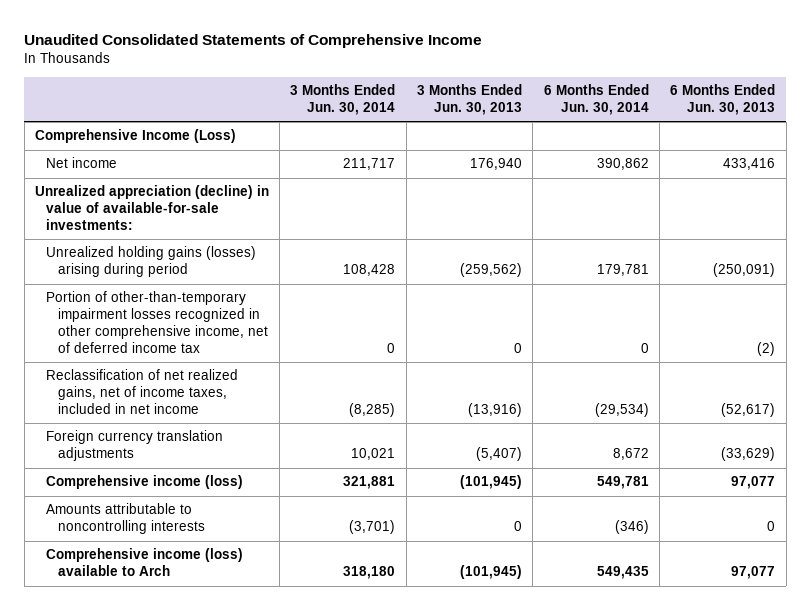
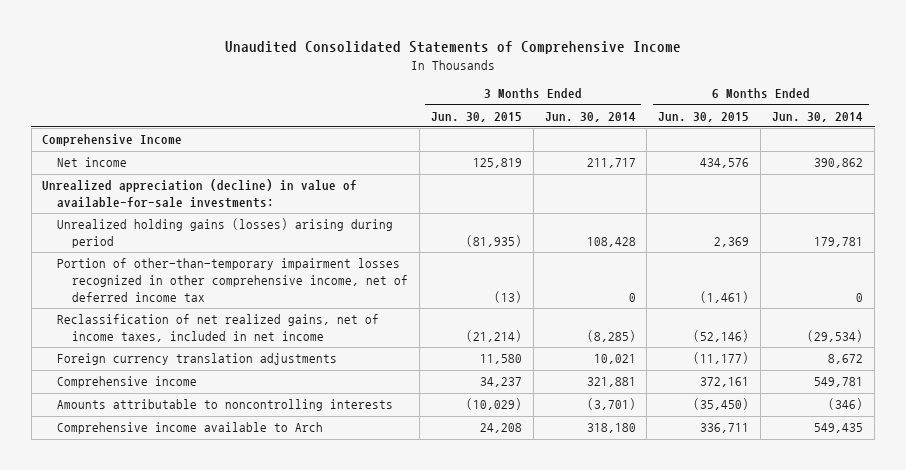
[417,83,523,115] 3 Months Ended Jun. 30, 2013 -> none
[670,83,776,115] 6 Months Ended Jun. 30, 2013 -> none
none -> [430,111,522,122] Jun. 30, 2015
none -> [658,111,750,122] Jun. 30, 2015
[34,129,236,144] Comprehensive Income (Loss) -> [42,134,183,147] Comprehensive Income
[46,475,244,490] Comprehensive income (loss) -> [57,376,198,389] Comprehensive income
[46,548,244,577] Comprehensive income (loss) available to Arch -> [57,422,324,435] Comprehensive income available to Arch

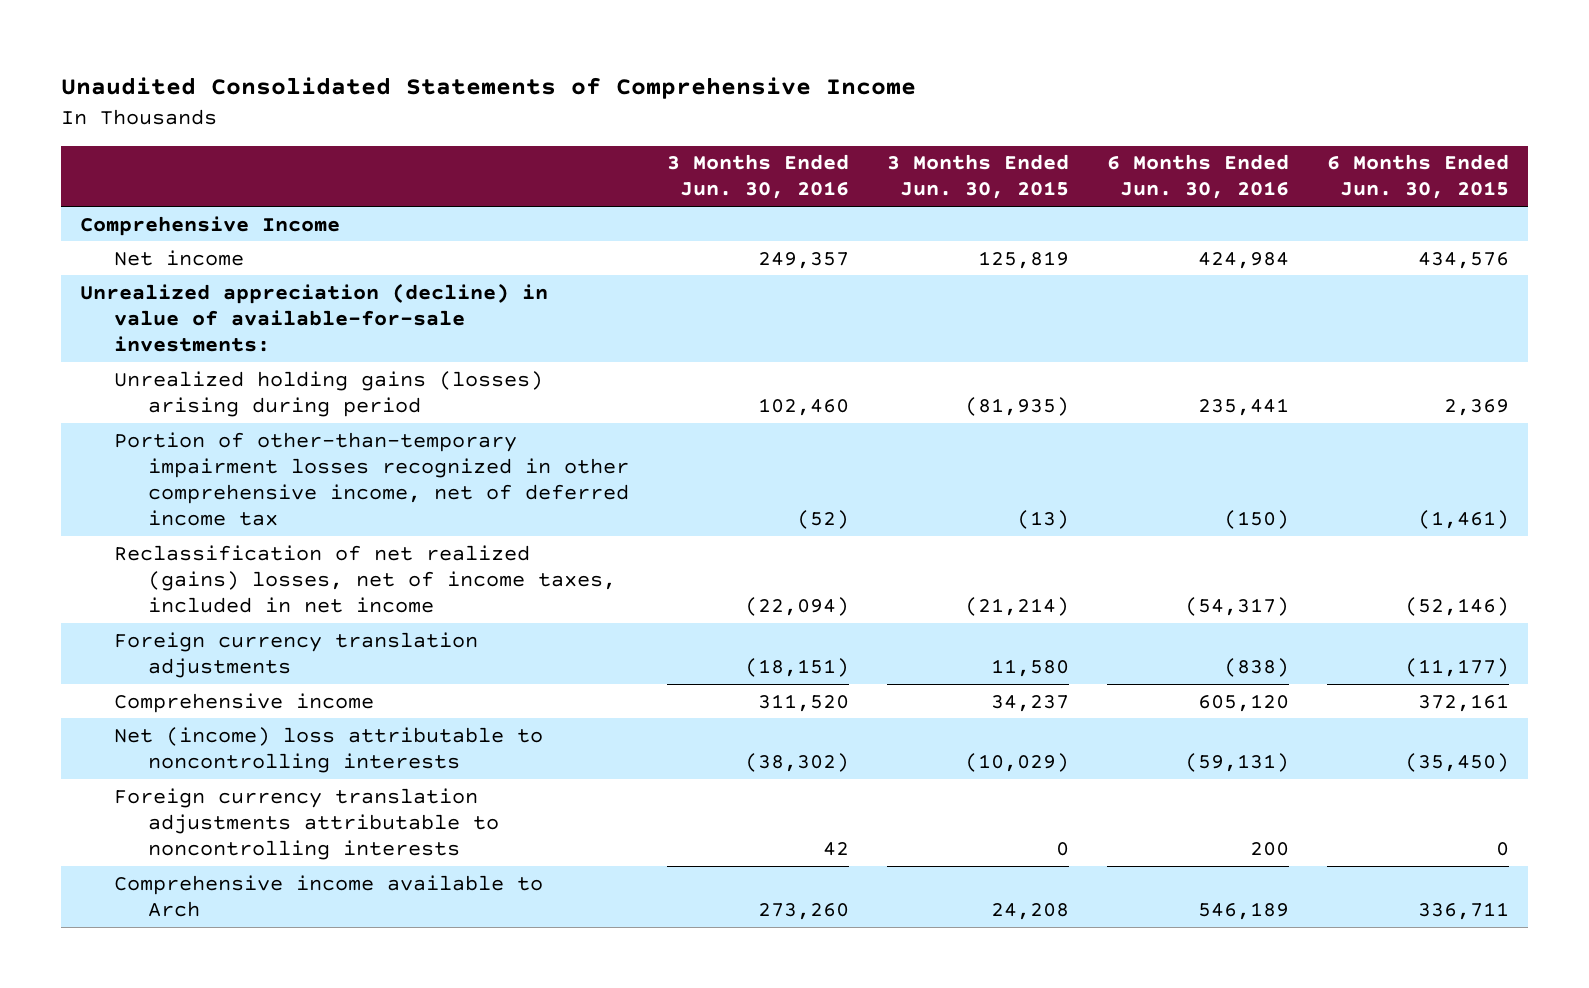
[544,111,636,122] Jun. 30, 2014 -> none
[772,111,864,122] Jun. 30, 2014 -> none
none -> [667,154,850,200] 3 Months Ended Jun. 30, 2016
none -> [1107,154,1290,200] 6 Months Ended Jun. 30, 2016
[57,314,380,343] Reclassification of net realized gains, net of income taxes, included in net income -> [113,544,617,613] Reclassification of net realized (gains) losses, net of income taxes, included in net income
[57,399,394,412] Amounts attributable to noncontrolling interests -> [113,726,543,773] Net (income) loss attributable to noncontrolling interests
none -> [113,787,500,860] Foreign currency translation adjustments attributable to noncontrolling interests

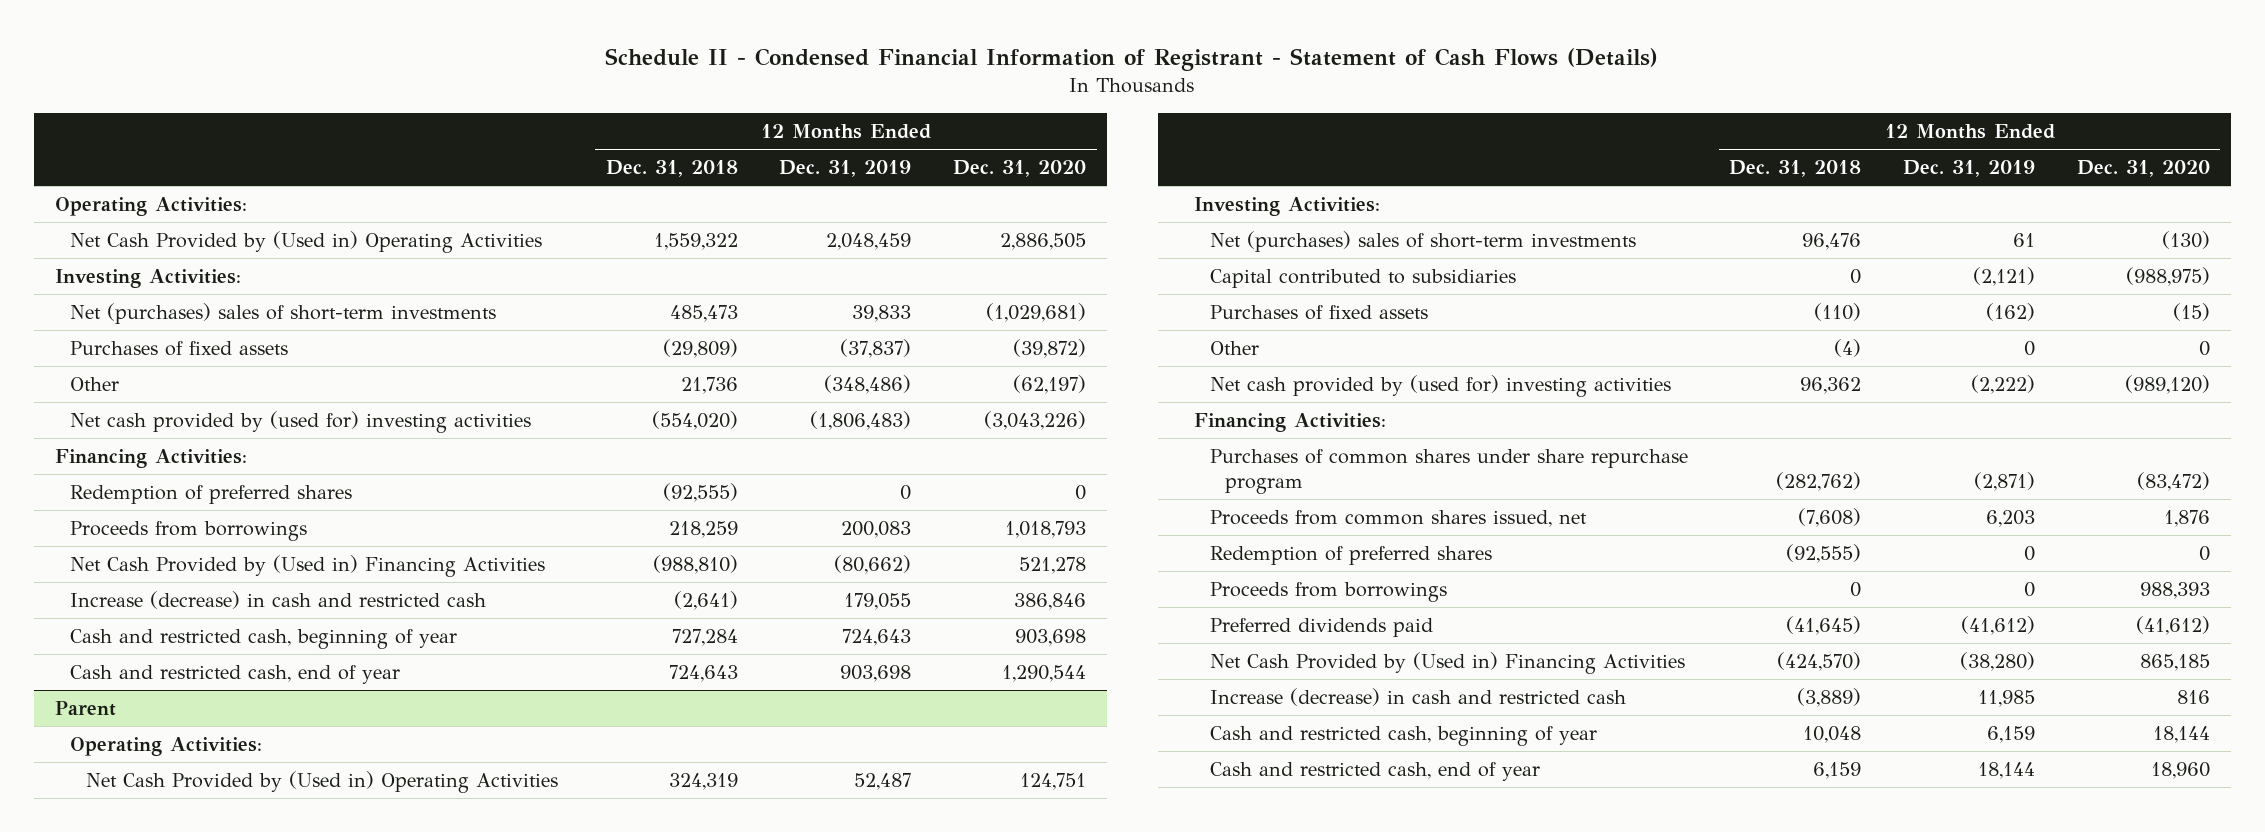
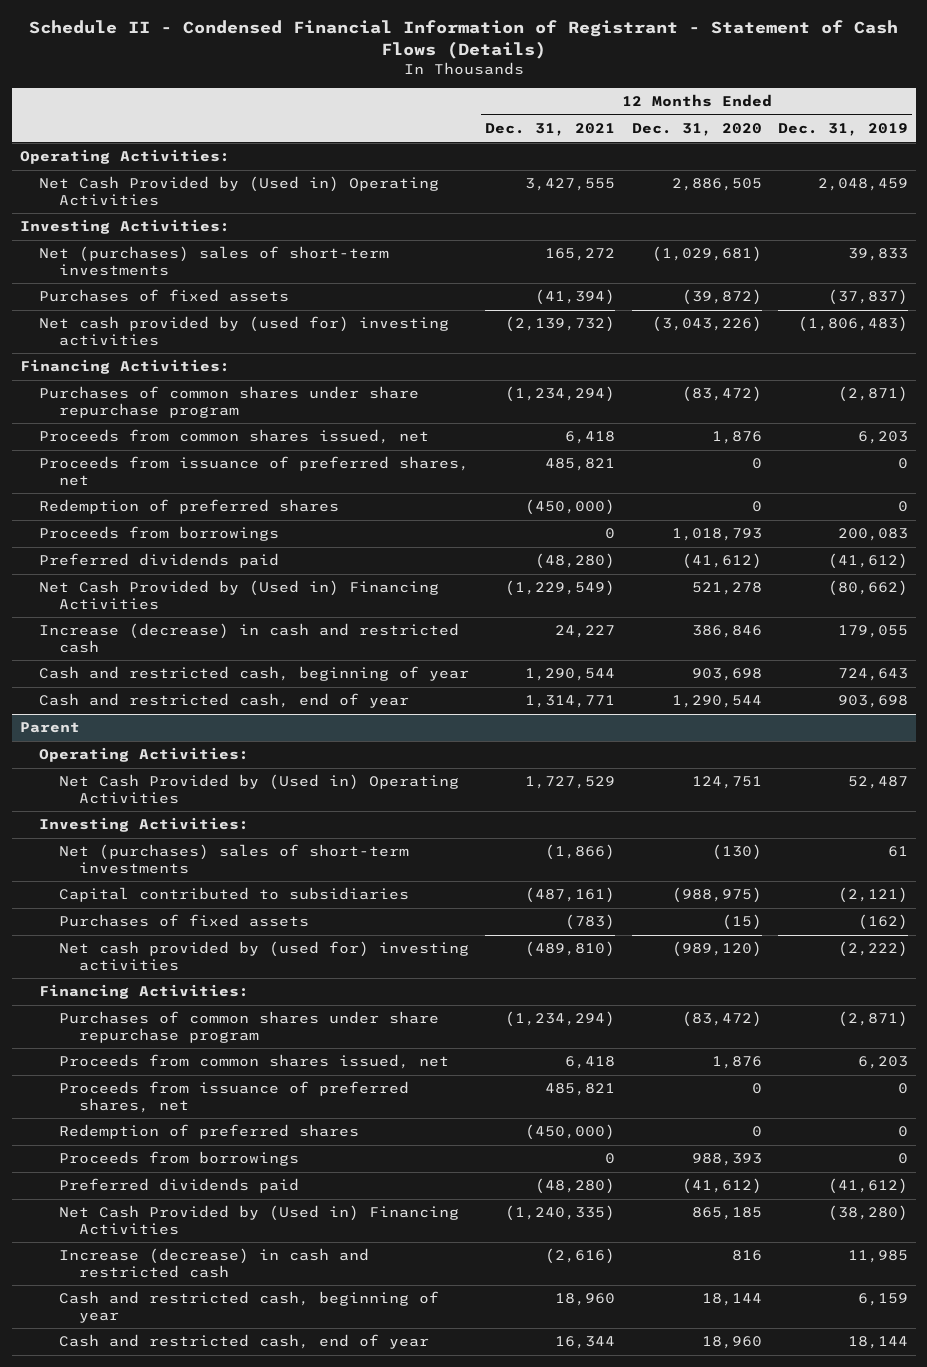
[605,160,738,178] Dec. 31, 2018 -> none
none -> [485,123,616,137] Dec. 31, 2021
[70,377,120,392] Other -> none
none -> [39,386,420,418] Purchases of common shares under share repurchase program
none -> [39,429,430,445] Proceeds from common shares issued, net
none -> [39,456,470,486] Proceeds from issuance of preferred shares, net
none -> [39,553,280,569] Preferred dividends paid
[1209,341,1259,356] Other -> none
none -> [59,1081,410,1113] Proceeds from issuance of preferred shares, net

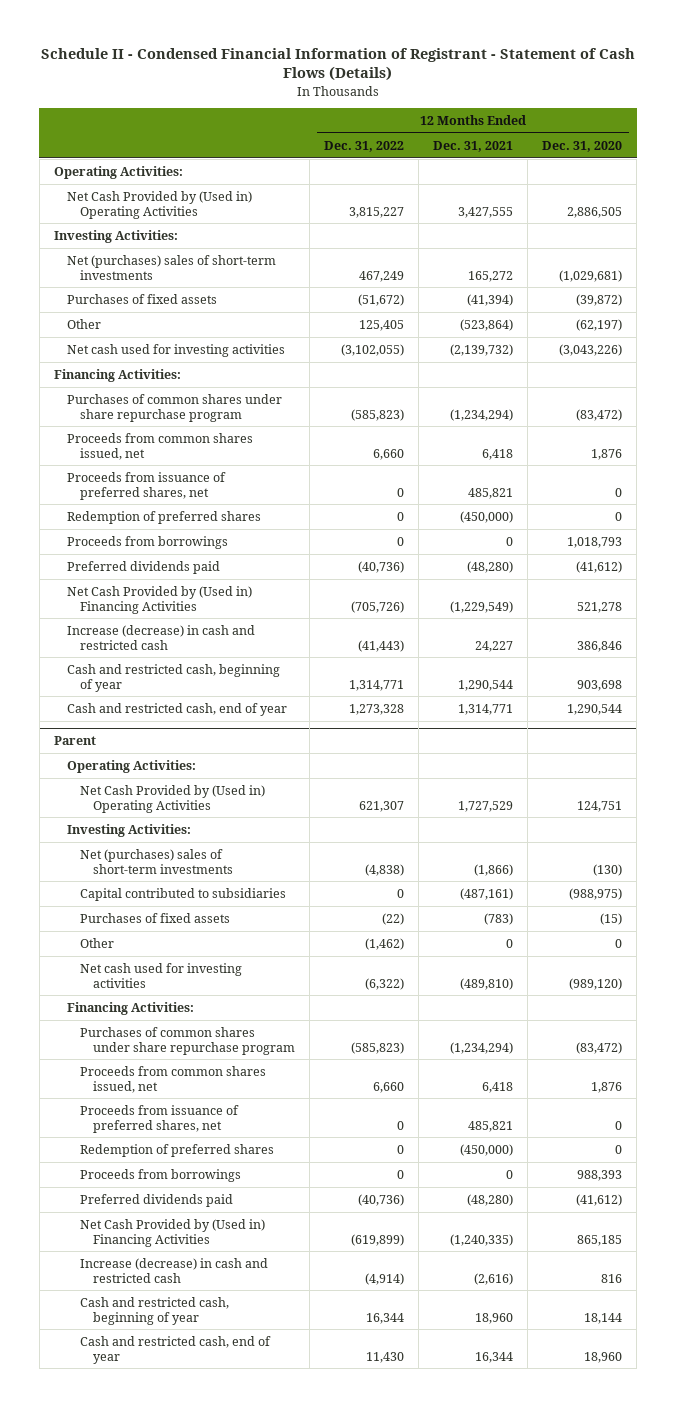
[777,123,908,137] Dec. 31, 2019 -> none
none -> [324,140,405,152] Dec. 31, 2022
none -> [66,318,101,329] Other
[39,316,450,346] Net cash provided by (used for) investing activities -> [66,343,285,357] Net cash used for investing activities
none -> [79,937,114,948] Other
[59,941,470,971] Net cash provided by (used for) investing activities -> [79,962,242,988] Net cash used for investing activities

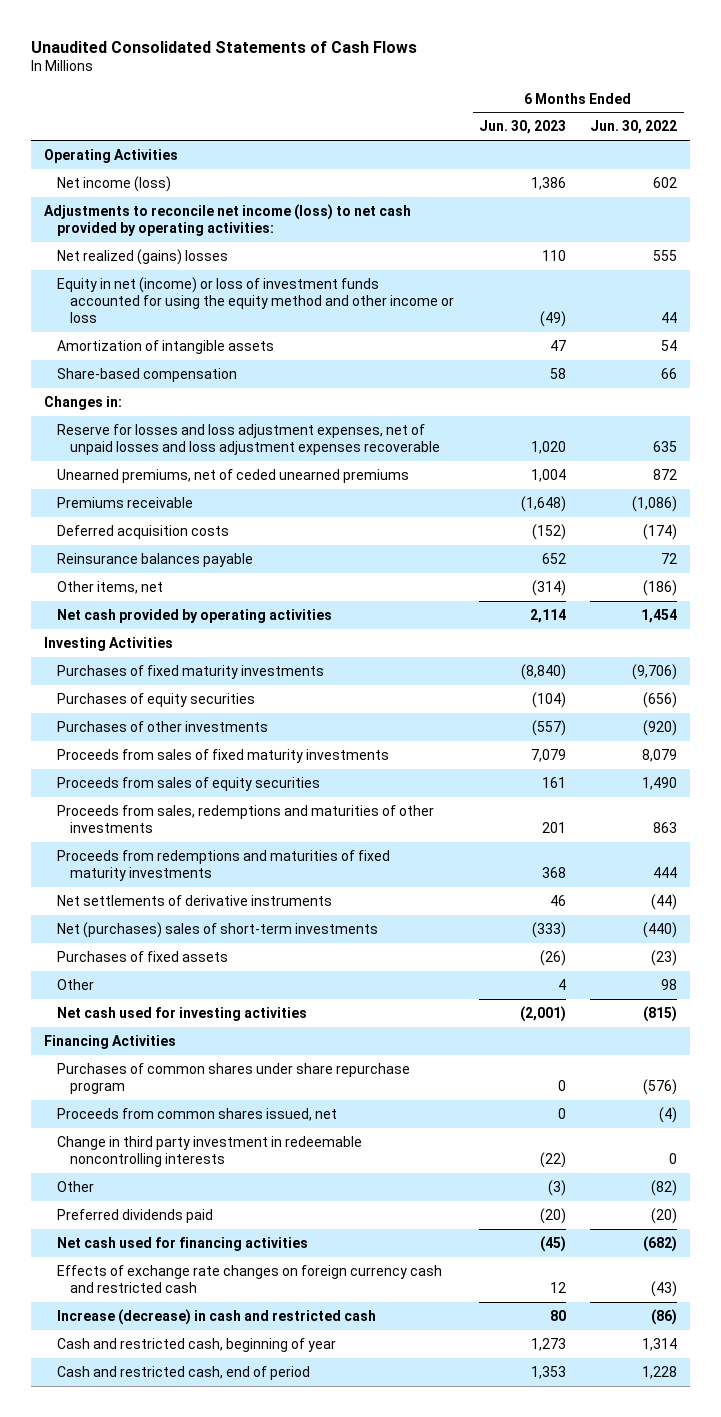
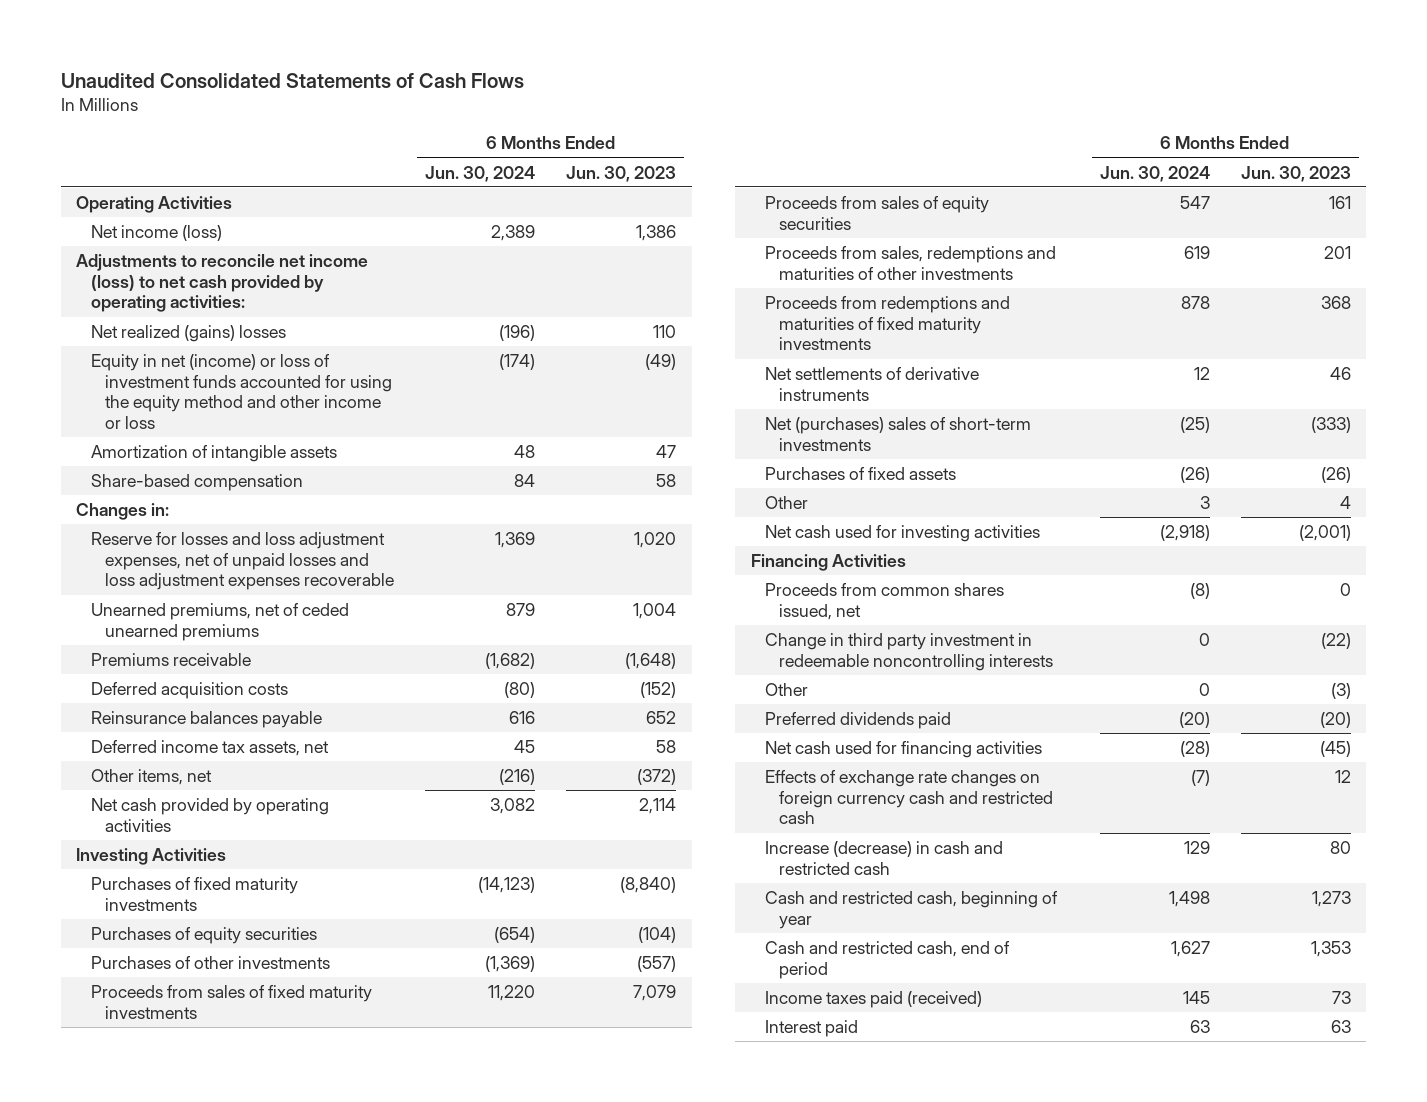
[590,120,678,135] Jun. 30, 2022 -> none
none -> [425,165,536,182] Jun. 30, 2024
none -> [90,739,329,756] Deferred income tax assets, net
[531,579,566,596] (314) -> [637,768,677,785] (372)
[56,1062,410,1094] Purchases of common shares under share repurchase program -> none
none -> [765,990,983,1008] Income taxes paid (received)
none -> [765,1019,859,1037] Interest paid

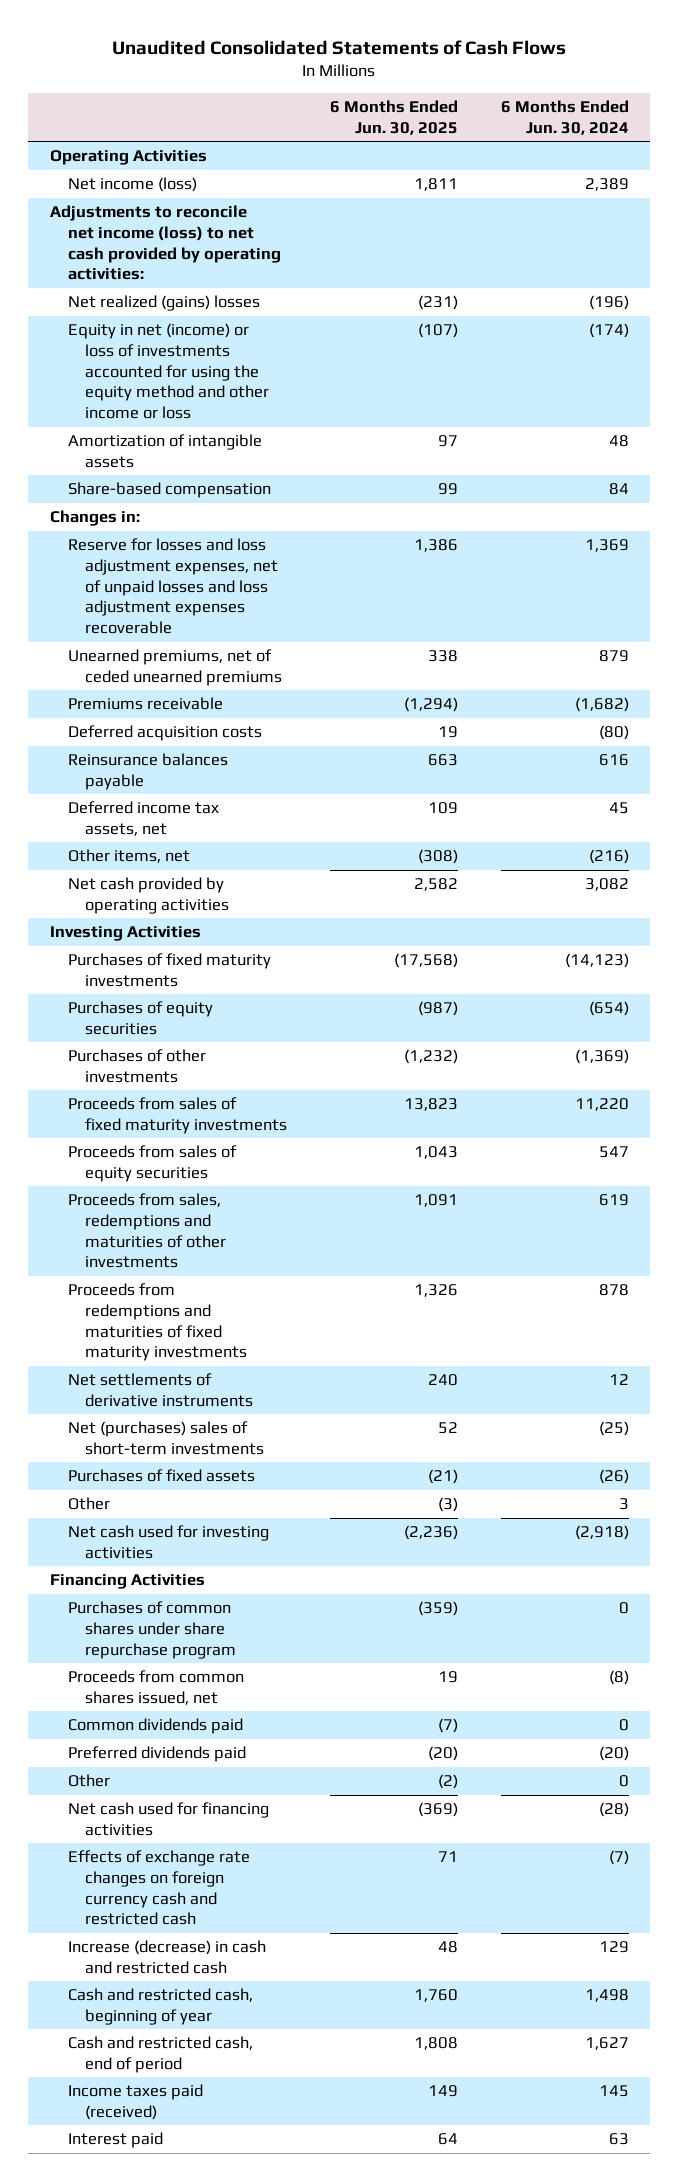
[566,165,677,182] Jun. 30, 2023 -> none
none -> [330,99,459,135] 6 Months Ended Jun. 30, 2025
[90,353,392,430] Equity in net (income) or loss of investment funds accounted for using the equity method and other income or loss -> [67,323,270,420] Equity in net (income) or loss of investments accounted for using the equity method and other income or loss
none -> [67,1601,237,1659] Purchases of common shares under share repurchase program
[765,632,1054,671] Change in third party investment in redeemable noncontrolling interests -> none
none -> [67,1718,243,1735] Common dividends paid
[765,682,809,696] Other -> [67,1774,110,1788] Other

